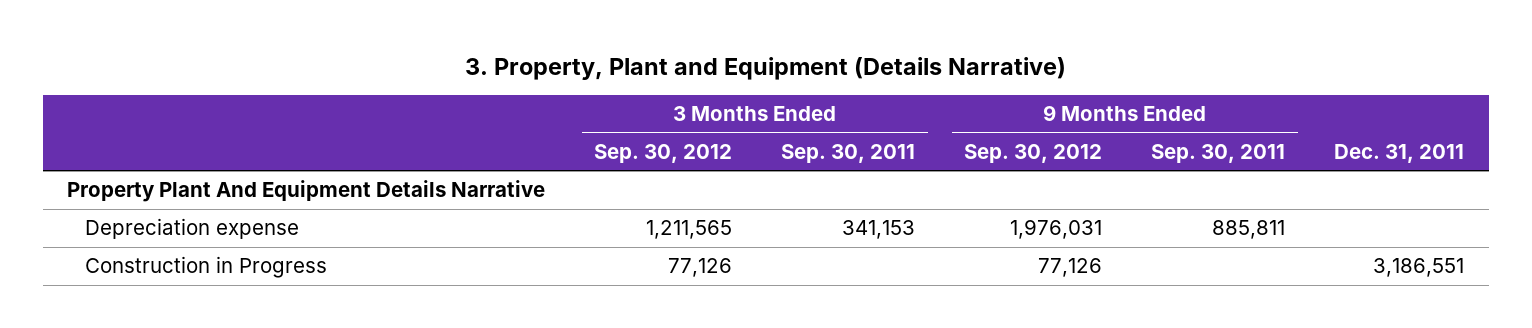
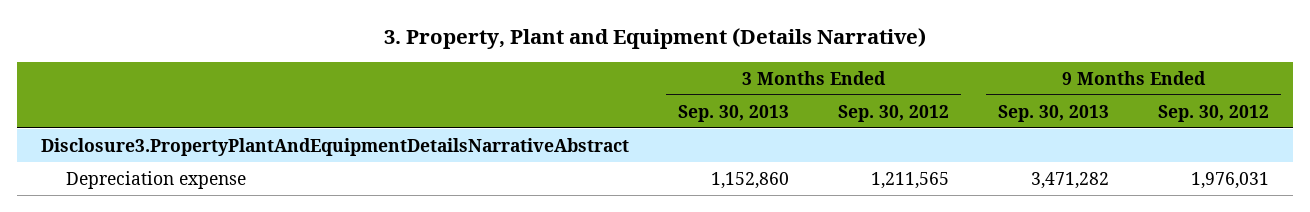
[781,143,916,163] Sep. 30, 2011 -> none
[1151,143,1286,163] Sep. 30, 2011 -> none
[1334,143,1465,163] Dec. 31, 2011 -> none
none -> [678,104,790,122] Sep. 30, 2013
none -> [998,104,1110,122] Sep. 30, 2013
[67,180,546,203] Property Plant And Equipment Details Narrative -> none
none -> [41,137,630,156] Disclosure3.PropertyPlantAndEquipmentDetailsNarrativeAbstract
[85,256,328,279] Construction in Progress -> none

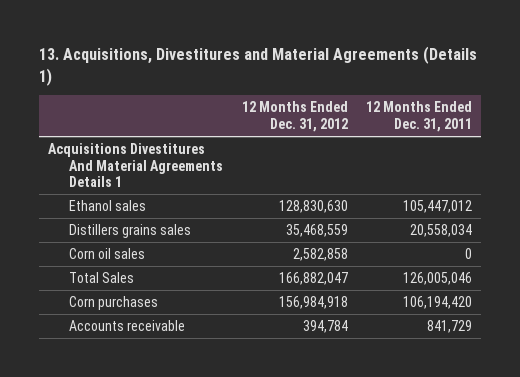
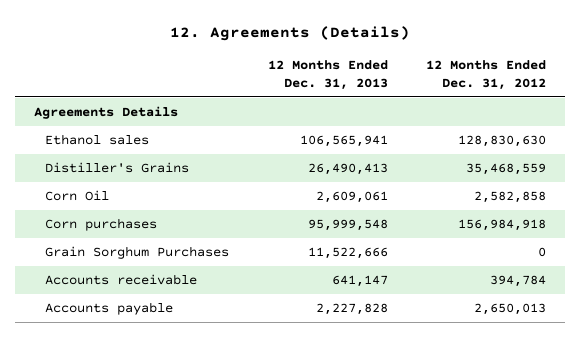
[38,46,477,86] 13. Acquisitions, Divestitures and Material Agreements (Details 1) -> [170,25,411,41] 12. Agreements (Details)
[366,101,473,132] 12 Months Ended Dec. 31, 2011 -> none
none -> [267,59,388,91] 12 Months Ended Dec. 31, 2013
[48,143,223,188] Acquisitions Divestitures And Material Agreements Details 1 -> none
none -> [34,106,179,120] Agreements Details
[68,272,134,284] Total Sales -> none
[68,224,191,239] Distillers grains sales -> [45,162,190,174] Distiller's Grains
[68,248,145,260] Corn oil sales -> [45,190,110,202] Corn Oil
none -> [45,246,230,260] Grain Sorghum Purchases
none -> [45,302,174,316] Accounts payable

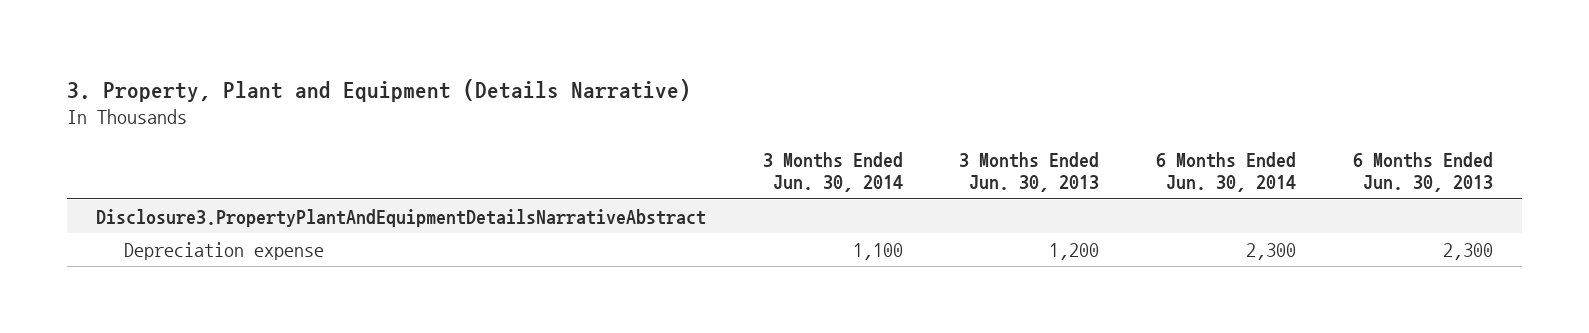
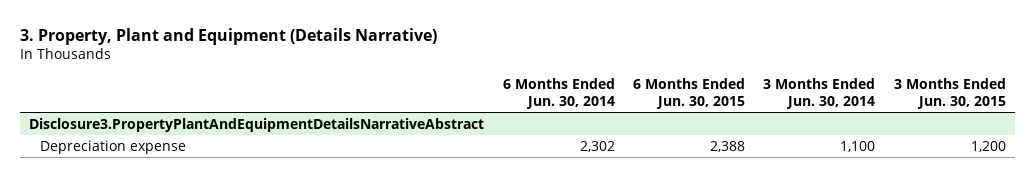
[959,151,1100,193] 3 Months Ended Jun. 30, 2013 -> none
[1353,151,1494,193] 6 Months Ended Jun. 30, 2013 -> none
none -> [633,77,746,109] 6 Months Ended Jun. 30, 2015
none -> [893,77,1006,109] 3 Months Ended Jun. 30, 2015
[1246,242,1297,260] 2,300 -> [579,140,615,152] 2,302

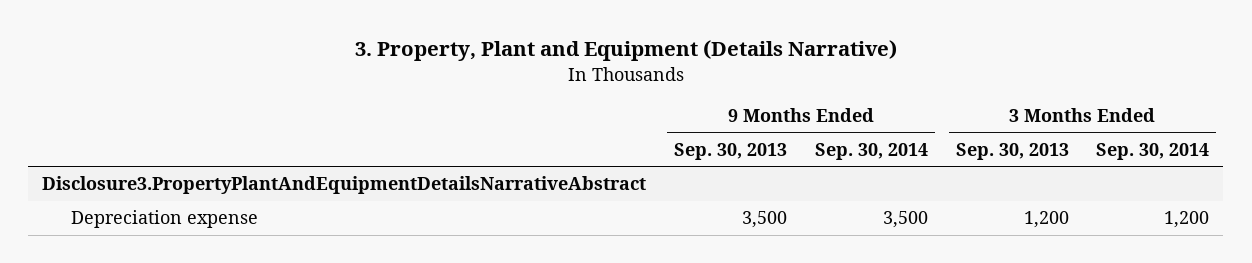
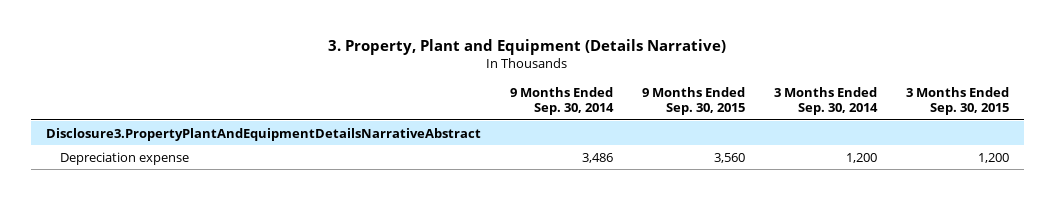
[674,142,788,160] Sep. 30, 2013 -> none
[955,142,1069,160] Sep. 30, 2013 -> none
none -> [641,86,745,116] 9 Months Ended Sep. 30, 2015
none -> [906,86,1010,116] 3 Months Ended Sep. 30, 2015
[882,211,928,229] 3,500 -> [581,152,613,163] 3,486

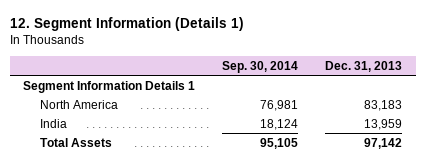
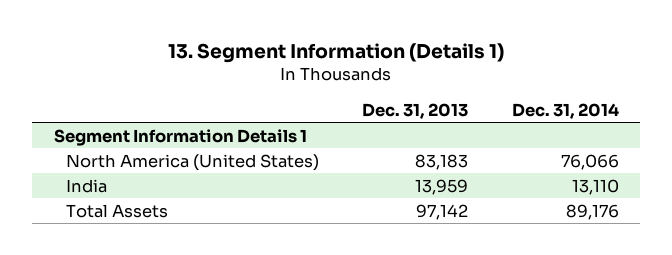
[9,17,244,32] 12. Segment Information (Details 1) -> [168,42,505,63] 13. Segment Information (Details 1)
[222,60,299,73] Sep. 30, 2014 -> none
none -> [511,102,619,119] Dec. 31, 2014
[40,99,119,109] North America -> [65,153,319,171] North America (United States)

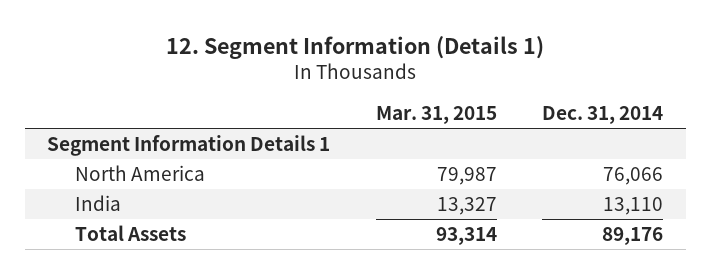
[168,42,505,63] 13. Segment Information (Details 1) -> [166,35,545,59] 12. Segment Information (Details 1)
[362,102,469,119] Dec. 31, 2013 -> none
none -> [375,105,497,124] Mar. 31, 2015
[65,153,319,171] North America (United States) -> [74,165,205,182] North America

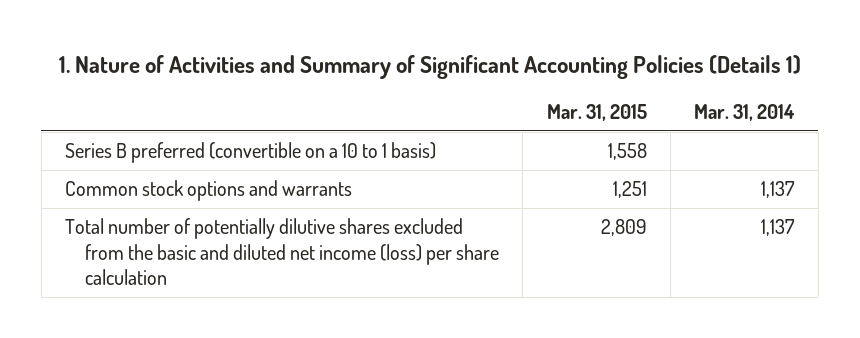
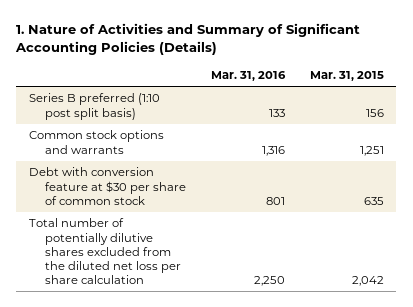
[58,54,801,79] 1. Nature of Activities and Summary of Significant Accounting Policies (Details 1) -> [15,23,361,56] 1. Nature of Activities and Summary of Significant Accounting Policies (Details)
[694,104,796,122] Mar. 31, 2014 -> none
none -> [210,70,286,81] Mar. 31, 2016
[65,142,437,164] Series B preferred (convertible on a 10 to 1 basis) -> [28,93,160,120] Series B preferred (1:10 post split basis)
[607,143,647,161] 1,558 -> [365,108,384,117] 156
none -> [28,167,186,205] Debt with conversion feature at $30 per share of common stock
[65,218,499,286] Total number of potentially dilutive shares excluded from the basic and diluted net income (loss) per share calculation -> [28,218,181,285] Total number of potentially dilutive shares excluded from the diluted net loss per share calculation
[600,219,647,237] 2,809 -> [351,276,384,287] 2,042

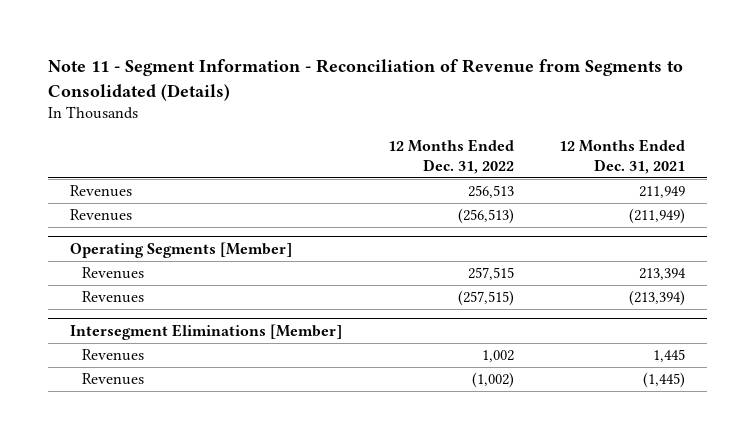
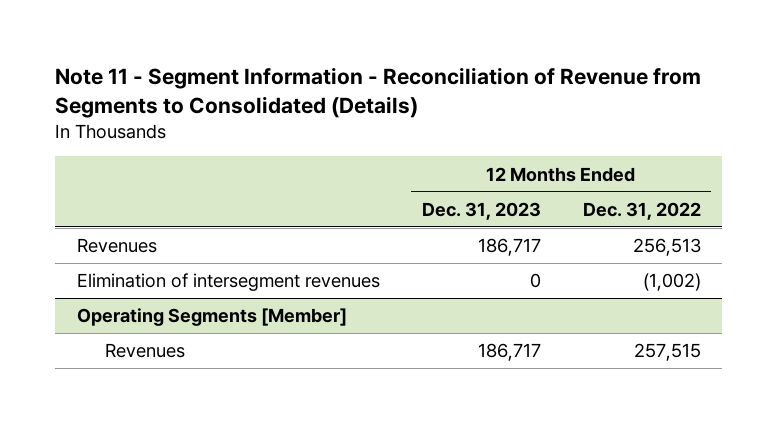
[558,139,685,174] 12 Months Ended Dec. 31, 2021 -> none
none -> [421,201,541,220] Dec. 31, 2023
[70,209,133,222] Revenues -> none
none -> [76,273,380,292] Elimination of intersegment revenues
[81,291,144,304] Revenues -> none
[70,324,343,341] Intersegment Eliminations [Member] -> none
[81,349,144,362] Revenues -> none
[81,373,144,386] Revenues -> none

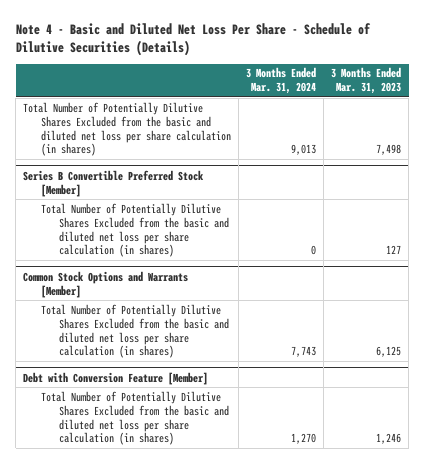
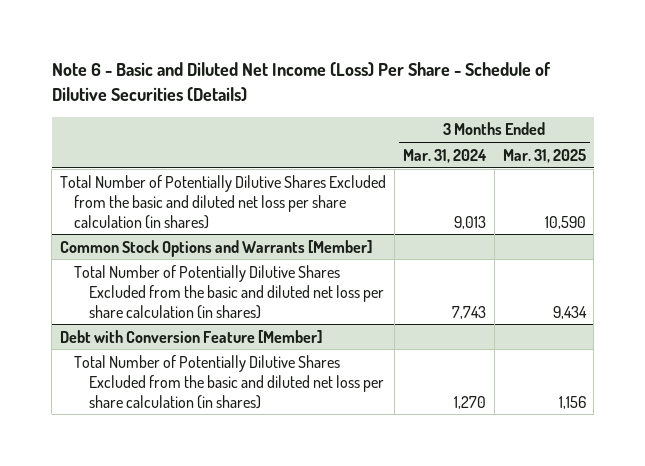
[15,22,371,56] Note 4 - Basic and Diluted Net Loss Per Share - Schedule of Dilutive Securities (Details) -> [51,62,551,102] Note 6 - Basic and Diluted Net Income (Loss) Per Share - Schedule of Dilutive Securities (Details)
[331,67,402,95] 3 Months Ended Mar. 31, 2023 -> none
none -> [502,148,586,163] Mar. 31, 2025
[23,169,205,197] Series B Convertible Preferred Stock [Member] -> none
[41,202,230,258] Total Number of Potentially Dilutive Shares Excluded from the basic and diluted net loss per share calculation (in shares) -> none

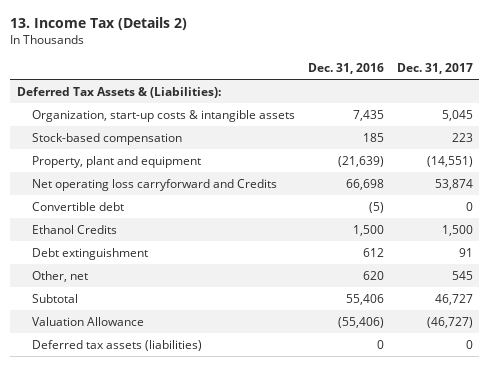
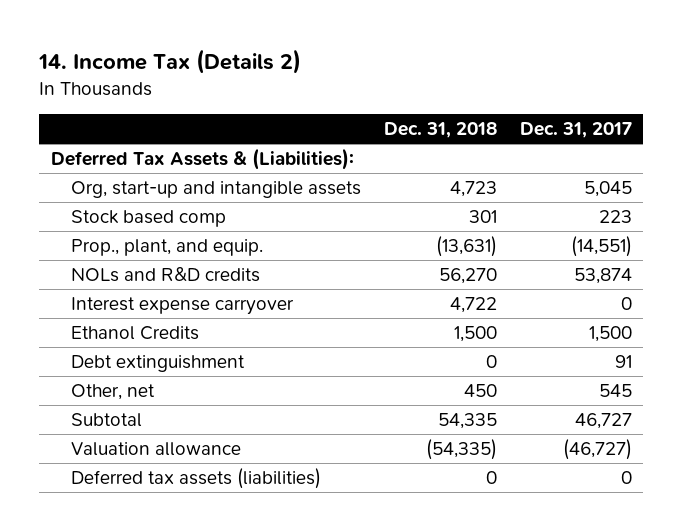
[10,17,188,31] 13. Income Tax (Details 2) -> [38,48,302,74] 14. Income Tax (Details 2)
[307,63,384,75] Dec. 31, 2016 -> none
none -> [384,121,498,138] Dec. 31, 2018
[31,201,124,211] Convertible debt -> none
[31,109,295,122] Organization, start-up costs & intangible assets -> [71,181,362,199] Org, start-up and intangible assets
[31,132,182,145] Stock-based compensation -> [71,210,227,228] Stock based comp
[31,155,201,168] Property, plant and equipment -> [71,239,264,257] Prop., plant, and equip.
[31,178,277,191] Net operating loss carryforward and Credits -> [71,267,261,283] NOLs and R&D credits
none -> [71,297,295,316] Interest expense carryover
[31,316,144,326] Valuation Allowance -> [71,442,242,457] Valuation allowance

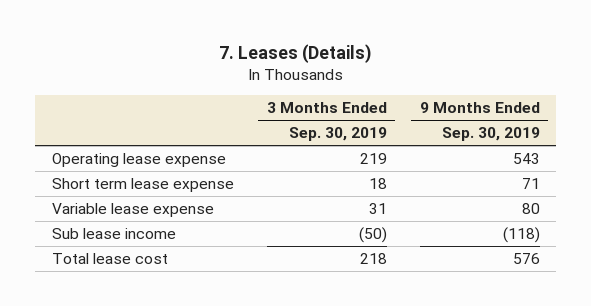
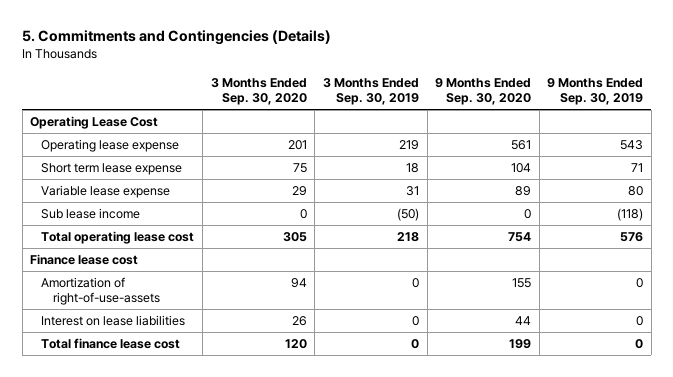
[218,44,372,64] 7. Leases (Details) -> [22,30,332,46] 5. Commitments and Contingencies (Details)
none -> [210,77,307,106] 3 Months Ended Sep. 30, 2020
none -> [435,77,532,106] 9 Months Ended Sep. 30, 2020
none -> [30,115,159,129] Operating Lease Cost
none -> [41,230,195,244] Total operating lease cost
none -> [30,253,139,265] Finance lease cost
none -> [41,276,160,306] Amortization of right-of-use-assets
none -> [41,314,186,326] Interest on lease liabilities
[51,253,168,265] Total lease cost -> [41,337,181,349] Total finance lease cost
[359,253,387,265] 218 -> [410,338,419,349] 0
[512,253,540,265] 576 -> [635,338,644,349] 0

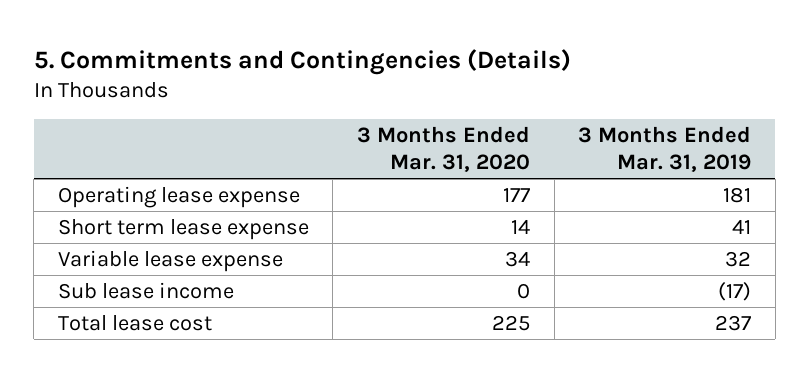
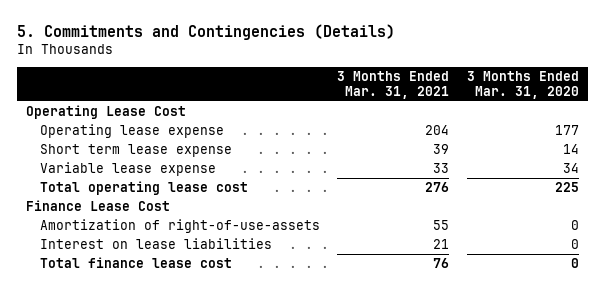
[578,125,752,173] 3 Months Ended Mar. 31, 2019 -> none
none -> [337,71,450,100] 3 Months Ended Mar. 31, 2021
none -> [25,105,186,120] Operating Lease Cost
[57,282,234,300] Sub lease income -> none
none -> [39,181,248,196] Total operating lease cost
none -> [25,200,170,212] Finance Lease Cost
none -> [39,219,320,234] Amortization of right-of-use-assets
none -> [39,238,272,250] Interest on lease liabilities
[57,315,212,332] Total lease cost -> [39,257,232,269] Total finance lease cost
[491,315,530,332] 225 -> [570,258,579,269] 0

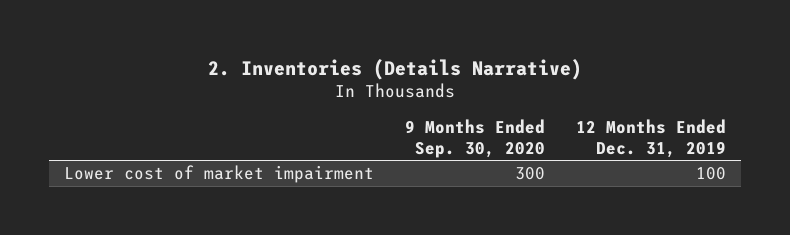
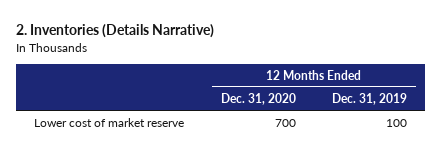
[404,118,545,158] 9 Months Ended Sep. 30, 2020 -> none
none -> [220,92,296,105] Dec. 31, 2020
[64,165,375,184] Lower cost of market impairment -> [34,118,185,128] Lower cost of market reserve

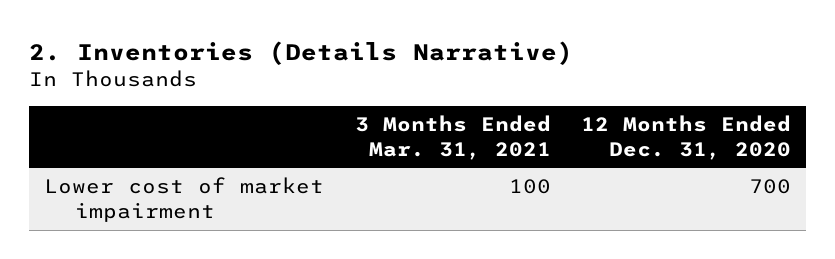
[332,92,408,105] Dec. 31, 2019 -> none
none -> [354,115,551,160] 3 Months Ended Mar. 31, 2021
[34,118,185,128] Lower cost of market reserve -> [44,177,325,222] Lower cost of market impairment

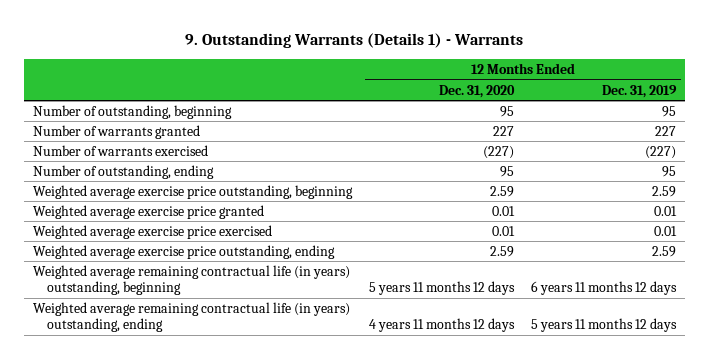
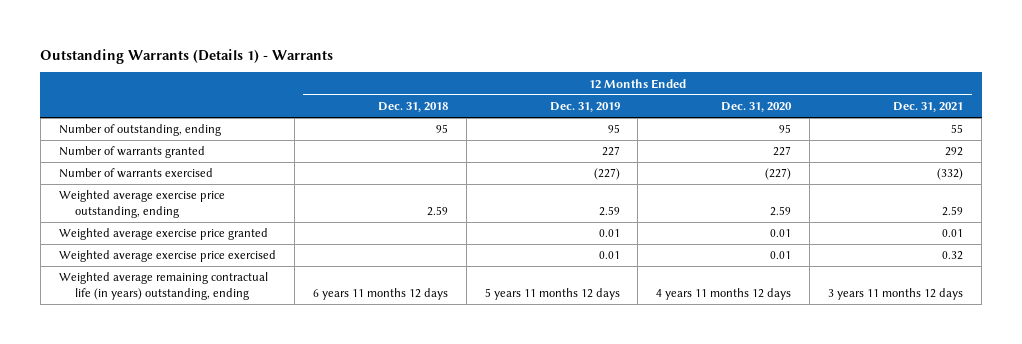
[185,33,524,49] 9. Outstanding Warrants (Details 1) - Warrants -> [40,48,334,64] Outstanding Warrants (Details 1) - Warrants
none -> [377,102,448,113] Dec. 31, 2018
none -> [893,102,964,113] Dec. 31, 2021
[32,104,232,119] Number of outstanding, beginning -> none
[32,164,214,179] Number of outstanding, ending -> [58,124,221,137] Number of outstanding, ending
[32,184,353,199] Weighted average exercise price outstanding, beginning -> none
[32,244,335,259] Weighted average exercise price outstanding, ending -> [58,190,225,218] Weighted average exercise price outstanding, ending
[32,264,350,296] Weighted average remaining contractual life (in years) outstanding, beginning -> none

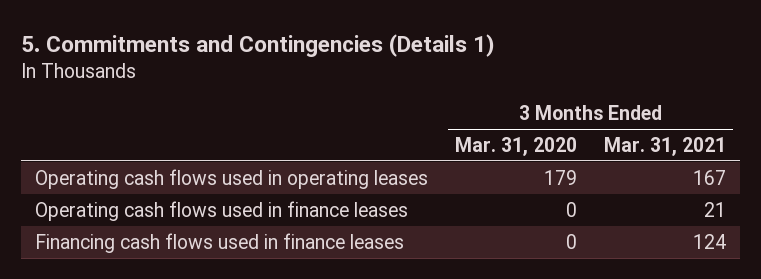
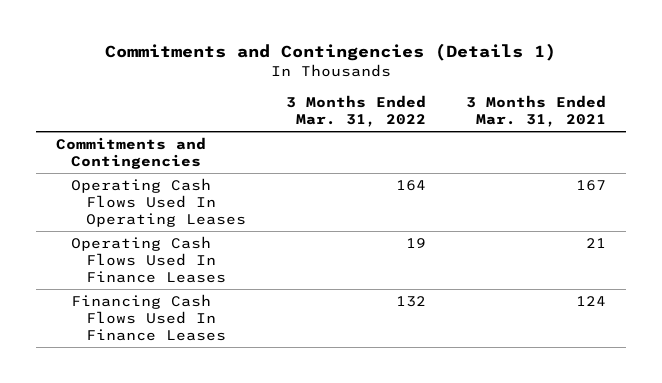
[21,33,496,57] 5. Commitments and Contingencies (Details 1) -> [105,43,557,62] Commitments and Contingencies (Details 1)
[455,136,578,156] Mar. 31, 2020 -> none
none -> [285,95,426,128] 3 Months Ended Mar. 31, 2022
none -> [55,136,206,169] Commitments and Contingencies
[34,168,428,189] Operating cash flows used in operating leases -> [70,177,246,227] Operating Cash Flows Used In Operating Leases
[34,200,408,221] Operating cash flows used in finance leases -> [70,235,226,283] Operating Cash Flows Used In Finance Leases
[34,232,404,253] Financing cash flows used in finance leases -> [70,293,226,341] Financing Cash Flows Used In Finance Leases

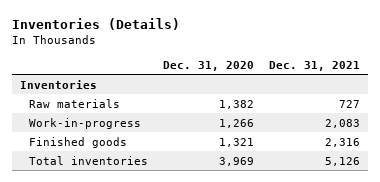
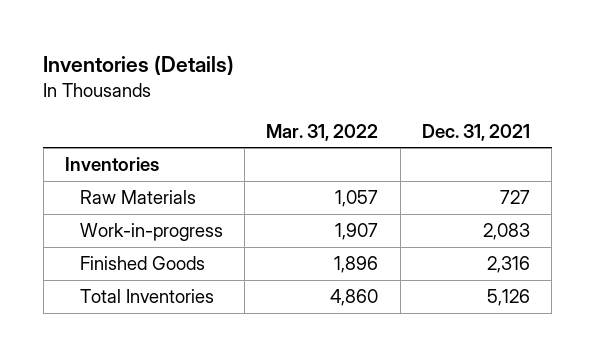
[163,60,255,71] Dec. 31, 2020 -> none
none -> [266,123,379,141] Mar. 31, 2022
[29,98,121,108] Raw materials -> [79,189,196,204] Raw Materials
[29,136,128,148] Finished goods -> [79,255,205,270] Finished Goods
[29,155,149,165] Total inventories -> [79,288,214,303] Total Inventories

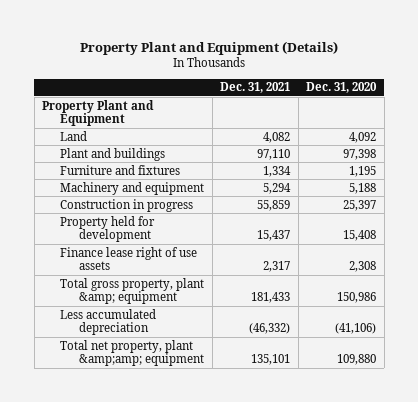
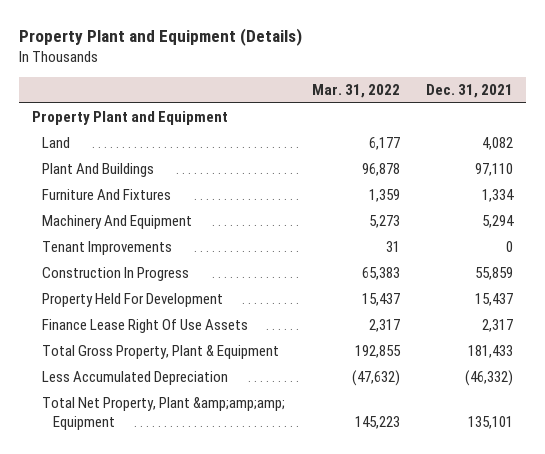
[306,82,378,94] Dec. 31, 2020 -> none
none -> [311,84,400,99] Mar. 31, 2022
[60,147,166,161] Plant and buildings -> [42,163,155,178] Plant And Buildings
[60,164,181,175] Furniture and fixtures -> [42,189,172,201] Furniture And Fixtures
[60,181,205,195] Machinery and equipment -> [42,215,193,230] Machinery And Equipment
none -> [42,241,173,256] Tenant Improvements
[60,198,194,212] Construction in progress -> [42,267,190,282] Construction In Progress
[60,215,156,243] Property held for development -> [42,293,224,308] Property Held For Development
[60,246,198,271] Finance lease right of use assets -> [42,319,249,334] Finance Lease Right Of Use Assets
[60,277,205,305] Total gross property, plant &amp; equipment -> [42,345,280,360] Total Gross Property, Plant & Equipment
[60,308,157,336] Less accumulated depreciation -> [42,371,229,386] Less Accumulated Depreciation
[60,339,204,367] Total net property, plant &amp;amp; equipment -> [42,397,286,431] Total Net Property, Plant &amp;amp;amp; Equipment

